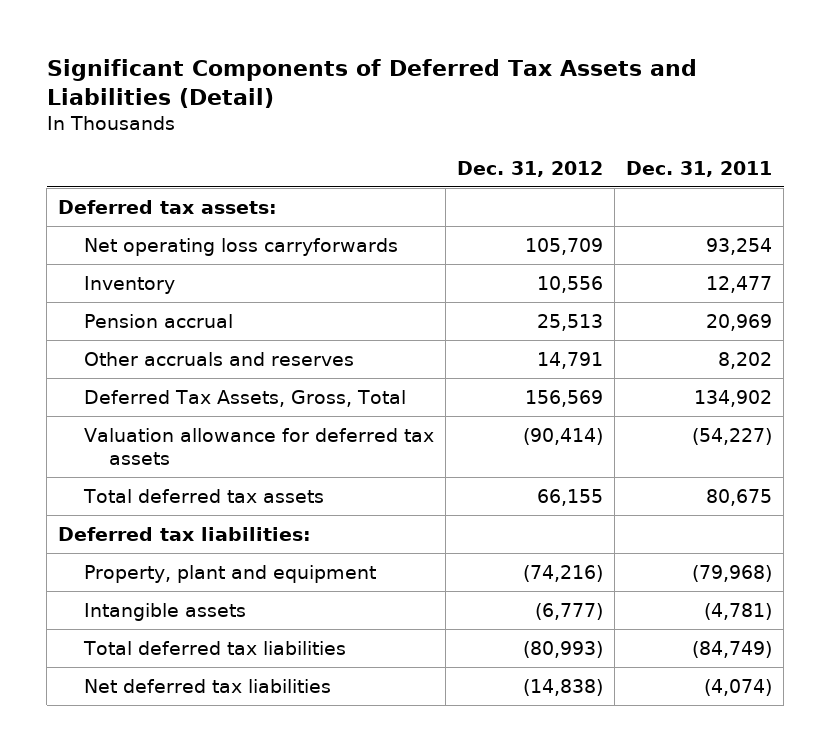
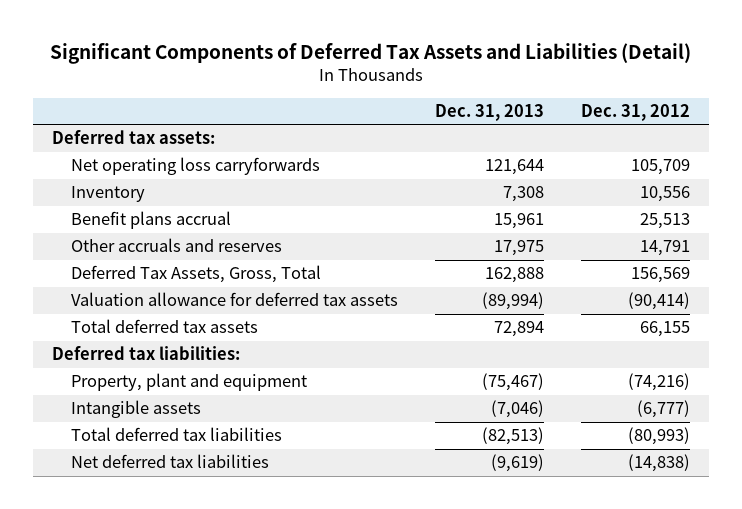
[626,160,773,177] Dec. 31, 2011 -> none
none -> [434,103,544,121] Dec. 31, 2013
[83,313,233,328] Pension accrual -> [70,211,231,230] Benefit plans accrual

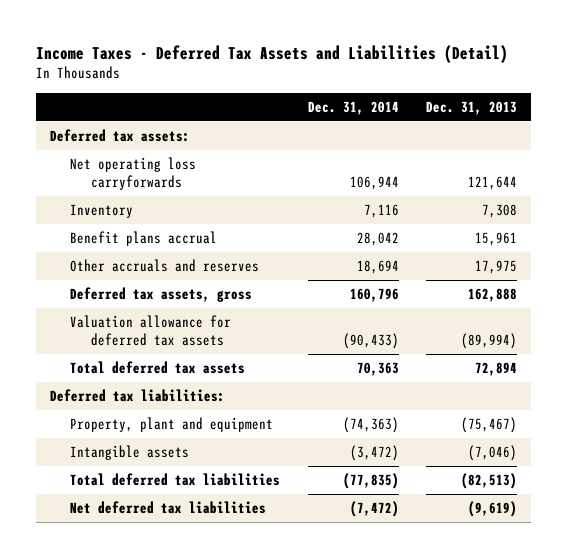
[50,42,692,64] Significant Components of Deferred Tax Assets and Liabilities (Detail) -> [35,44,508,63] Income Taxes - Deferred Tax Assets and Liabilities (Detail)
[581,103,691,121] Dec. 31, 2012 -> none
none -> [307,101,399,116] Dec. 31, 2014
[70,265,321,284] Deferred Tax Assets, Gross, Total -> [70,286,253,302] Deferred tax assets, gross

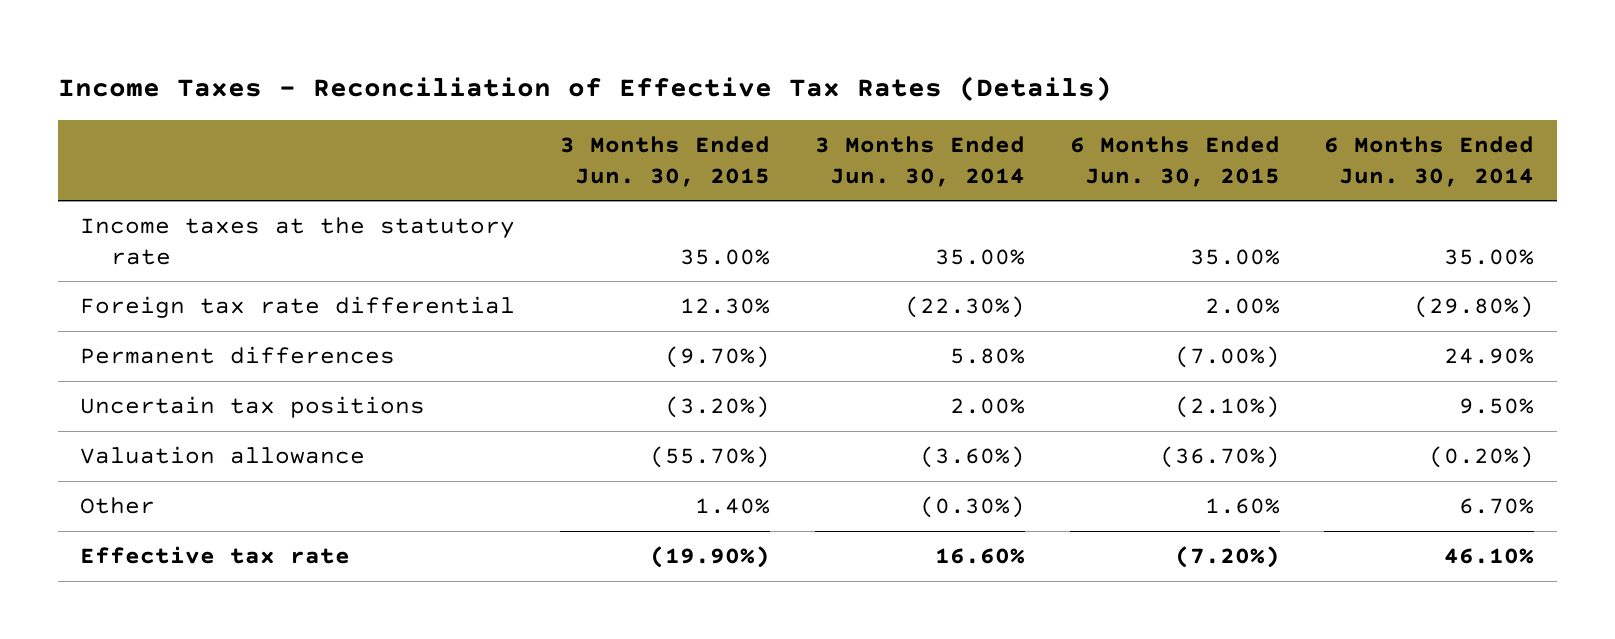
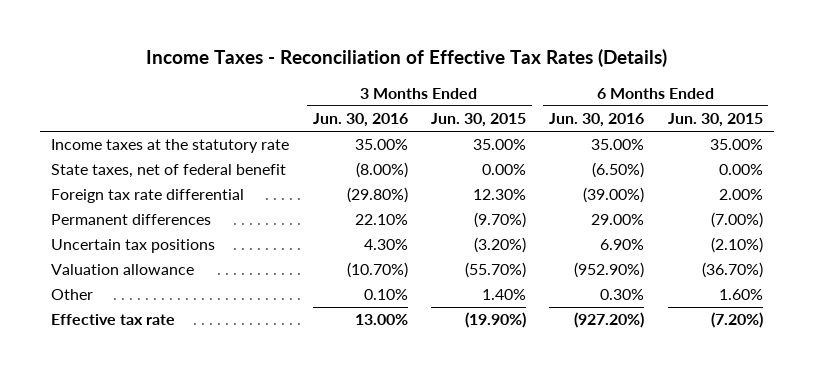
[814,135,1025,187] 3 Months Ended Jun. 30, 2014 -> none
[1324,135,1535,187] 6 Months Ended Jun. 30, 2014 -> none
none -> [312,113,408,128] Jun. 30, 2016
none -> [549,113,645,128] Jun. 30, 2016
none -> [51,164,287,179] State taxes, net of federal benefit

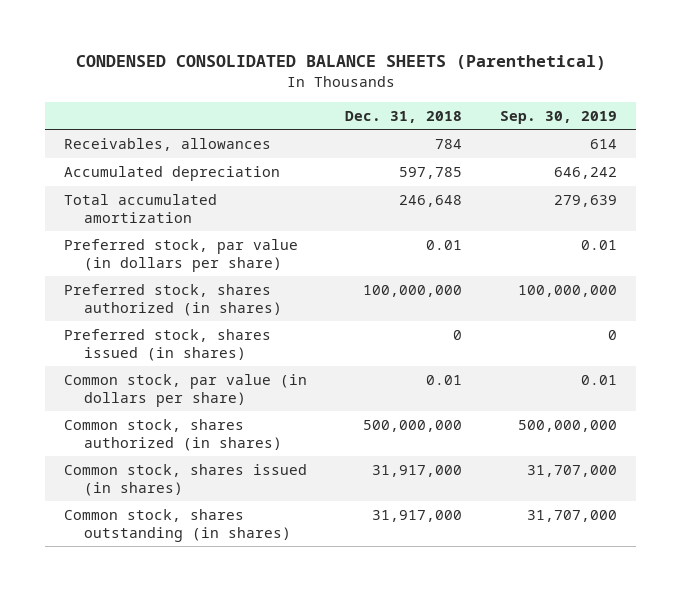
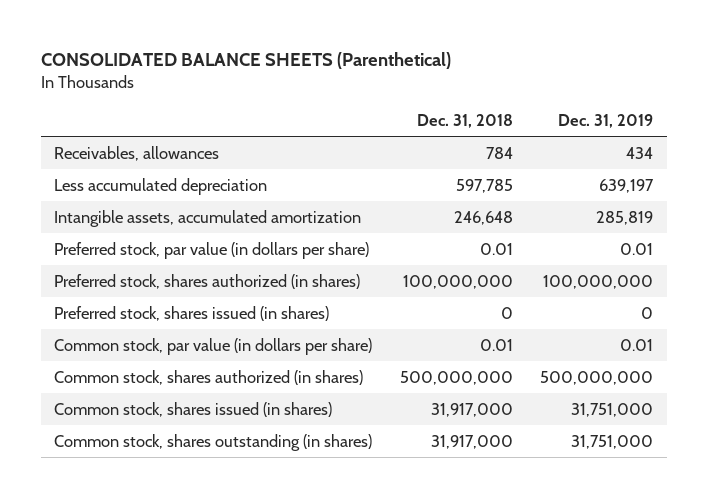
[75,55,606,71] CONDENSED CONSOLIDATED BALANCE SHEETS (Parenthetical) -> [40,52,451,70] CONSOLIDATED BALANCE SHEETS (Parenthetical)
[500,110,618,124] Sep. 30, 2019 -> none
none -> [558,113,654,128] Dec. 31, 2019
[63,166,280,182] Accumulated depreciation -> [54,177,268,195] Less accumulated depreciation
[63,194,217,223] Total accumulated amortization -> [54,209,362,227] Intangible assets, accumulated amortization

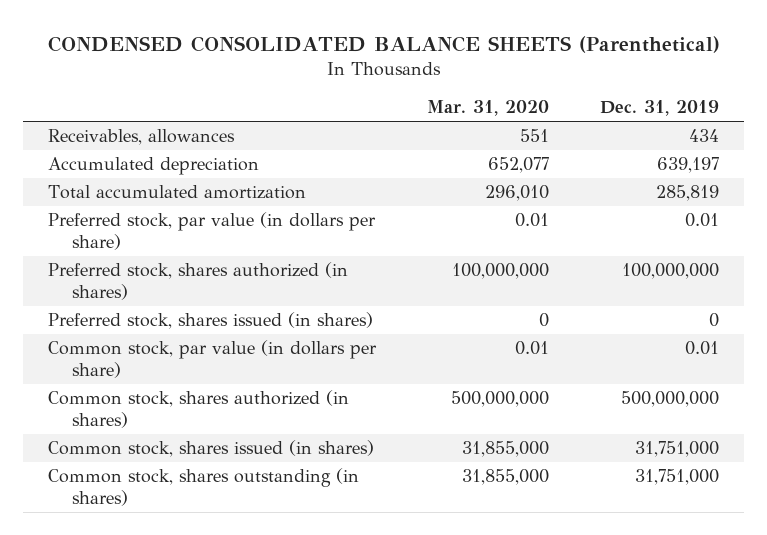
[40,52,451,70] CONSOLIDATED BALANCE SHEETS (Parenthetical) -> [47,35,720,53] CONDENSED CONSOLIDATED BALANCE SHEETS (Parenthetical)
[416,113,513,128] Dec. 31, 2018 -> none
none -> [427,100,550,117] Mar. 31, 2020
[54,177,268,195] Less accumulated depreciation -> [48,157,260,176] Accumulated depreciation
[54,209,362,227] Intangible assets, accumulated amortization -> [48,185,307,200] Total accumulated amortization

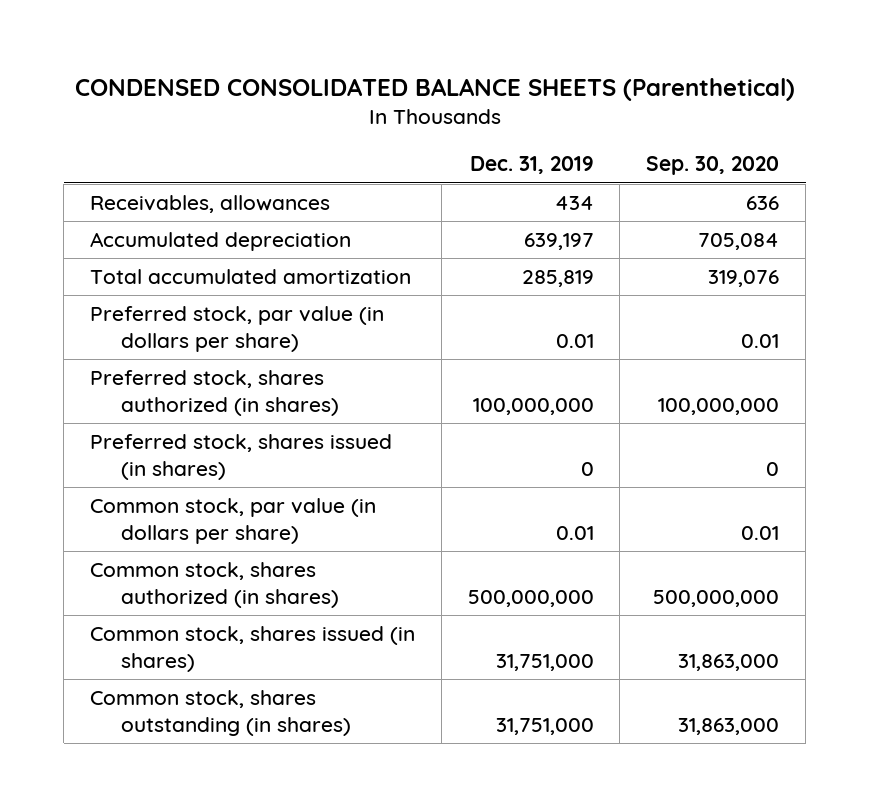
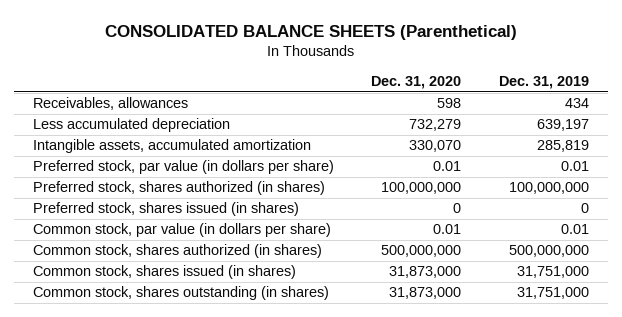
[74,78,795,102] CONDENSED CONSOLIDATED BALANCE SHEETS (Parenthetical) -> [104,24,517,40] CONSOLIDATED BALANCE SHEETS (Parenthetical)
[646,156,780,176] Sep. 30, 2020 -> none
none -> [371,76,462,90] Dec. 31, 2020
[90,232,352,252] Accumulated depreciation -> [32,118,230,133] Less accumulated depreciation
[90,269,412,285] Total accumulated amortization -> [32,139,311,154] Intangible assets, accumulated amortization

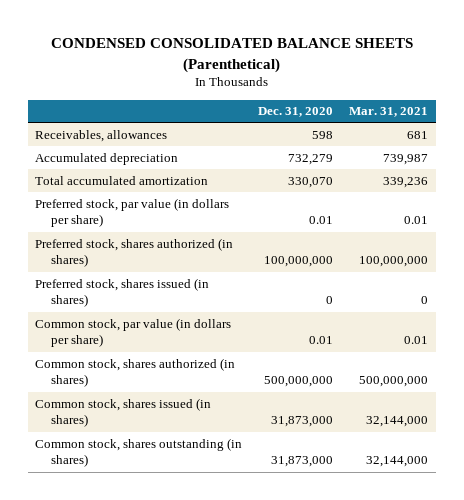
[104,24,517,40] CONSOLIDATED BALANCE SHEETS (Parenthetical) -> [50,38,413,73] CONDENSED CONSOLIDATED BALANCE SHEETS (Parenthetical)
[499,76,590,90] Dec. 31, 2019 -> none
none -> [349,107,429,118] Mar. 31, 2021
[32,118,230,133] Less accumulated depreciation -> [35,152,179,165] Accumulated depreciation
[32,139,311,154] Intangible assets, accumulated amortization -> [35,175,209,185] Total accumulated amortization

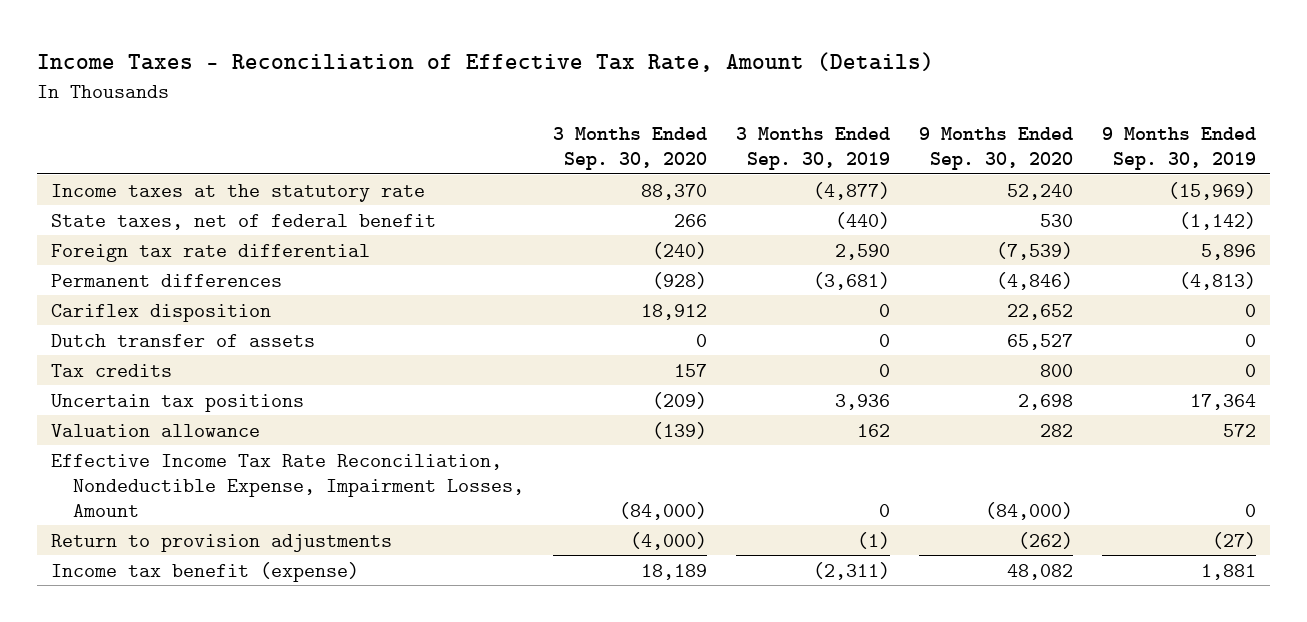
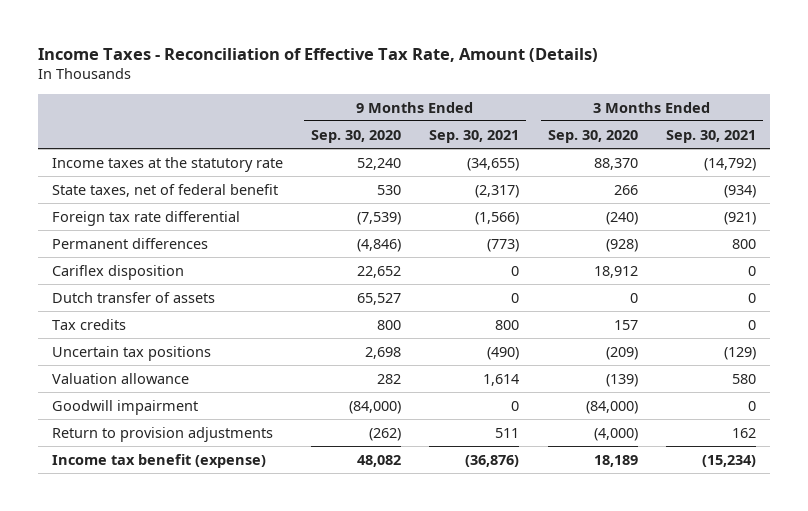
[735,126,890,171] 3 Months Ended Sep. 30, 2019 -> none
[1101,126,1256,171] 9 Months Ended Sep. 30, 2019 -> none
none -> [429,129,520,143] Sep. 30, 2021
none -> [665,129,756,143] Sep. 30, 2021
[51,453,524,517] Effective Income Tax Rate Reconciliation, Nondeductible Expense, Impairment Losses, Amount -> [51,399,198,415] Goodwill impairment

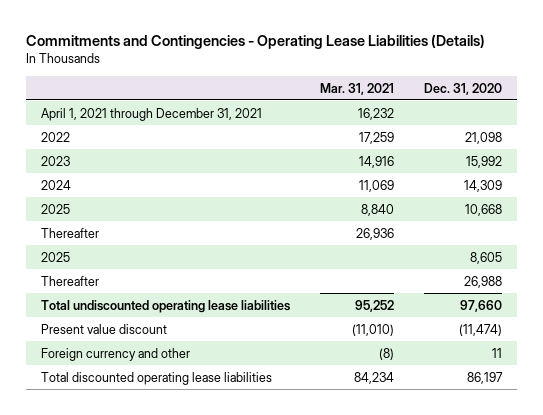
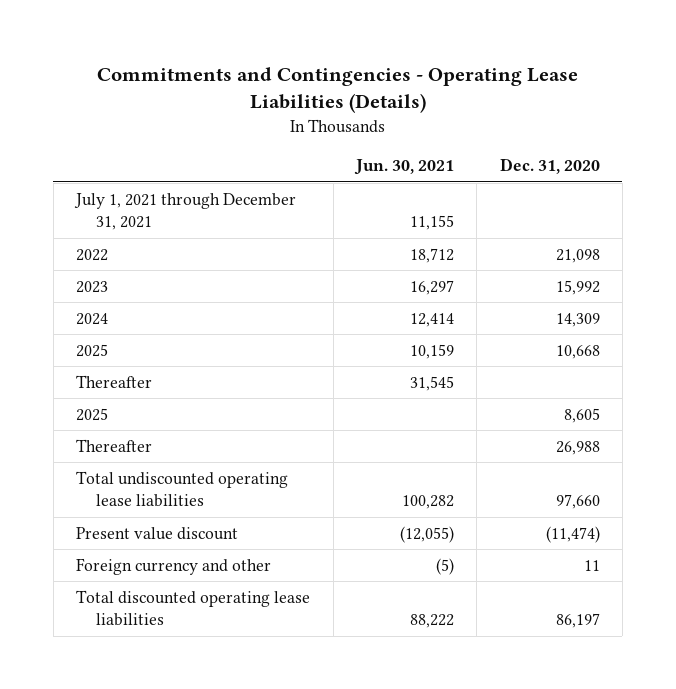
[320,82,395,95] Mar. 31, 2021 -> none
none -> [353,159,454,176] Jun. 30, 2021
[41,107,263,121] April 1, 2021 through December 31, 2021 -> [74,192,297,231] July 1, 2021 through December 31, 2021

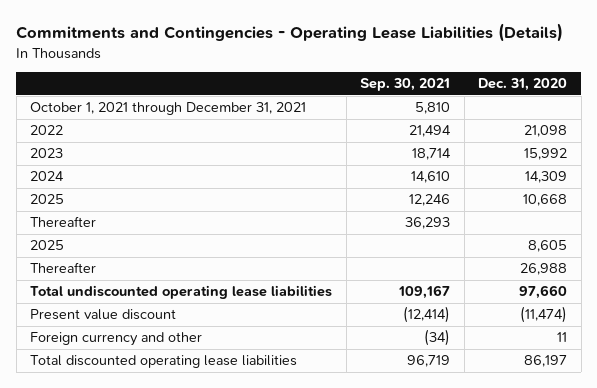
[353,159,454,176] Jun. 30, 2021 -> none
none -> [360,78,451,92] Sep. 30, 2021
[74,192,297,231] July 1, 2021 through December 31, 2021 -> [30,102,307,116] October 1, 2021 through December 31, 2021

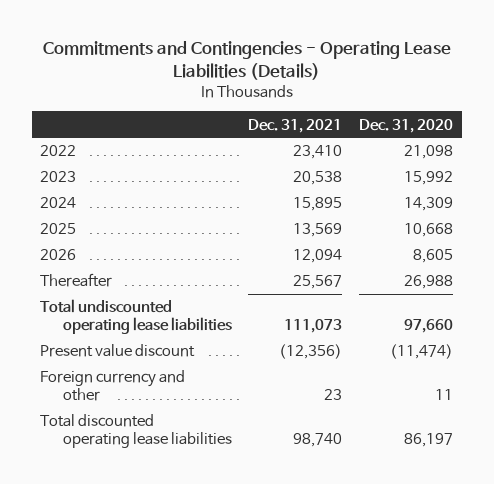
[360,78,451,92] Sep. 30, 2021 -> none
none -> [248,118,343,133] Dec. 31, 2021
[30,102,307,116] October 1, 2021 through December 31, 2021 -> none
[30,216,97,228] Thereafter -> none
[30,240,65,251] 2025 -> [40,249,77,261] 2026

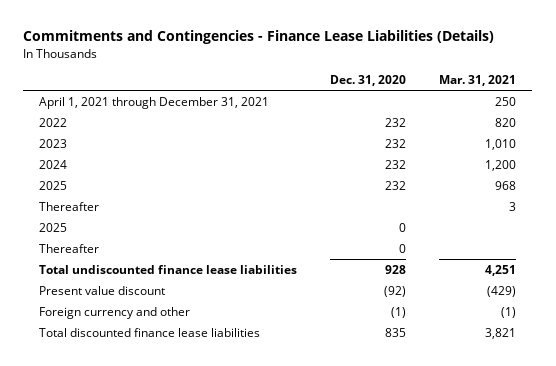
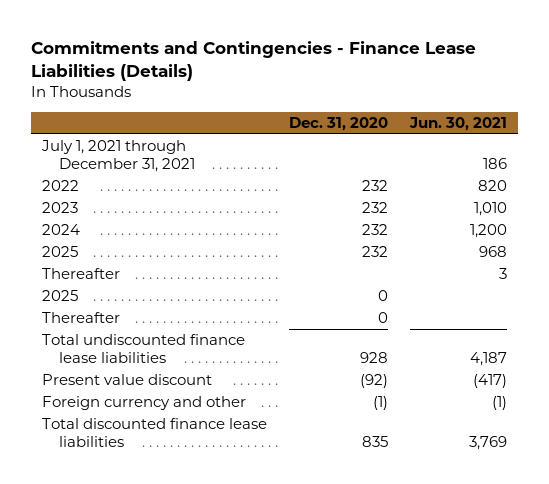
[439,74,517,86] Mar. 31, 2021 -> none
none -> [408,116,507,131] Jun. 30, 2021
[39,96,270,109] April 1, 2021 through December 31, 2021 -> [40,140,196,172] July 1, 2021 through December 31, 2021

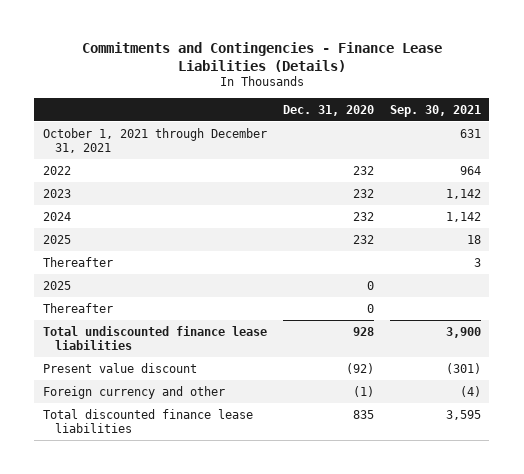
[408,116,507,131] Jun. 30, 2021 -> none
none -> [390,104,482,117] Sep. 30, 2021
[40,140,196,172] July 1, 2021 through December 31, 2021 -> [42,127,267,154] October 1, 2021 through December 31, 2021

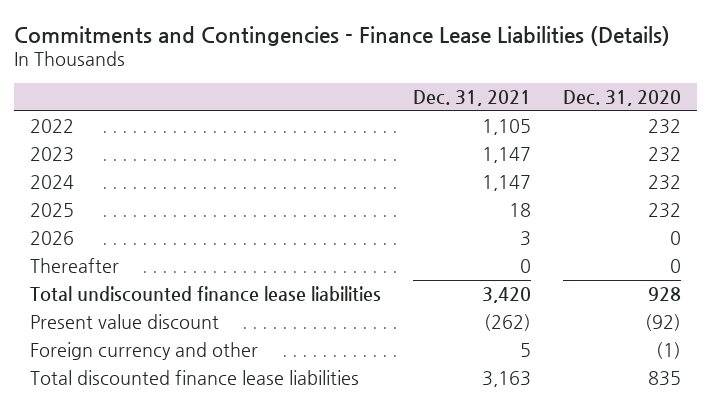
[390,104,482,117] Sep. 30, 2021 -> none
none -> [412,90,531,107] Dec. 31, 2021
[42,127,267,154] October 1, 2021 through December 31, 2021 -> none
[42,256,113,267] Thereafter -> none
[42,280,71,290] 2025 -> [30,230,75,245] 2026

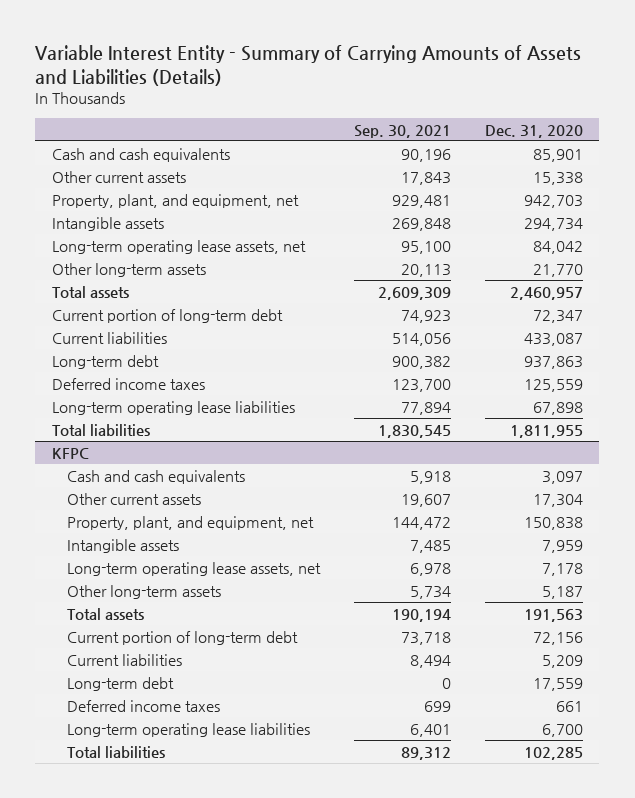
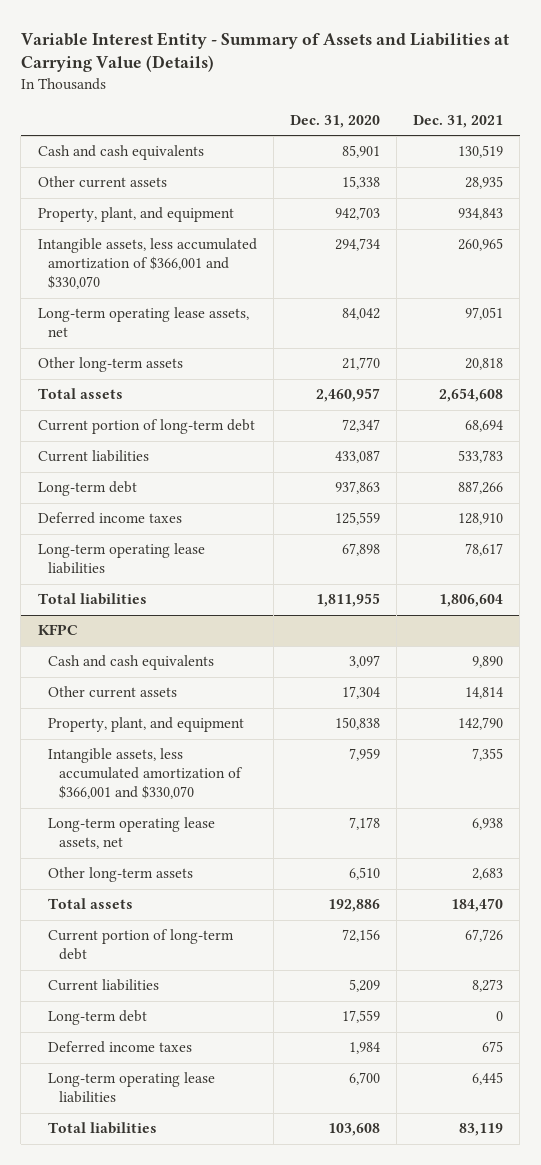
[35,44,582,86] Variable Interest Entity - Summary of Carrying Amounts of Assets and Liabilities (Details) -> [20,31,509,73] Variable Interest Entity - Summary of Assets and Liabilities at Carrying Value (Details)
[353,124,451,138] Sep. 30, 2021 -> none
none -> [413,114,504,128] Dec. 31, 2021
[52,193,300,208] Property, plant, and equipment, net -> [37,207,234,223] Property, plant, and equipment
[52,216,165,231] Intangible assets -> [37,238,257,290] Intangible assets, less accumulated amortization of $366,001 and $330,070
[67,515,315,530] Property, plant, and equipment, net -> [48,717,245,733] Property, plant, and equipment
[67,538,180,553] Intangible assets -> [48,748,244,800] Intangible assets, less accumulated amortization of $366,001 and $330,070
[541,585,583,599] 5,187 -> [348,867,380,881] 6,510
[523,608,583,622] 191,563 -> [327,899,380,913] 192,886
[555,700,583,712] 661 -> [348,1042,380,1055] 1,984
[523,746,583,760] 102,285 -> [327,1123,380,1137] 103,608

